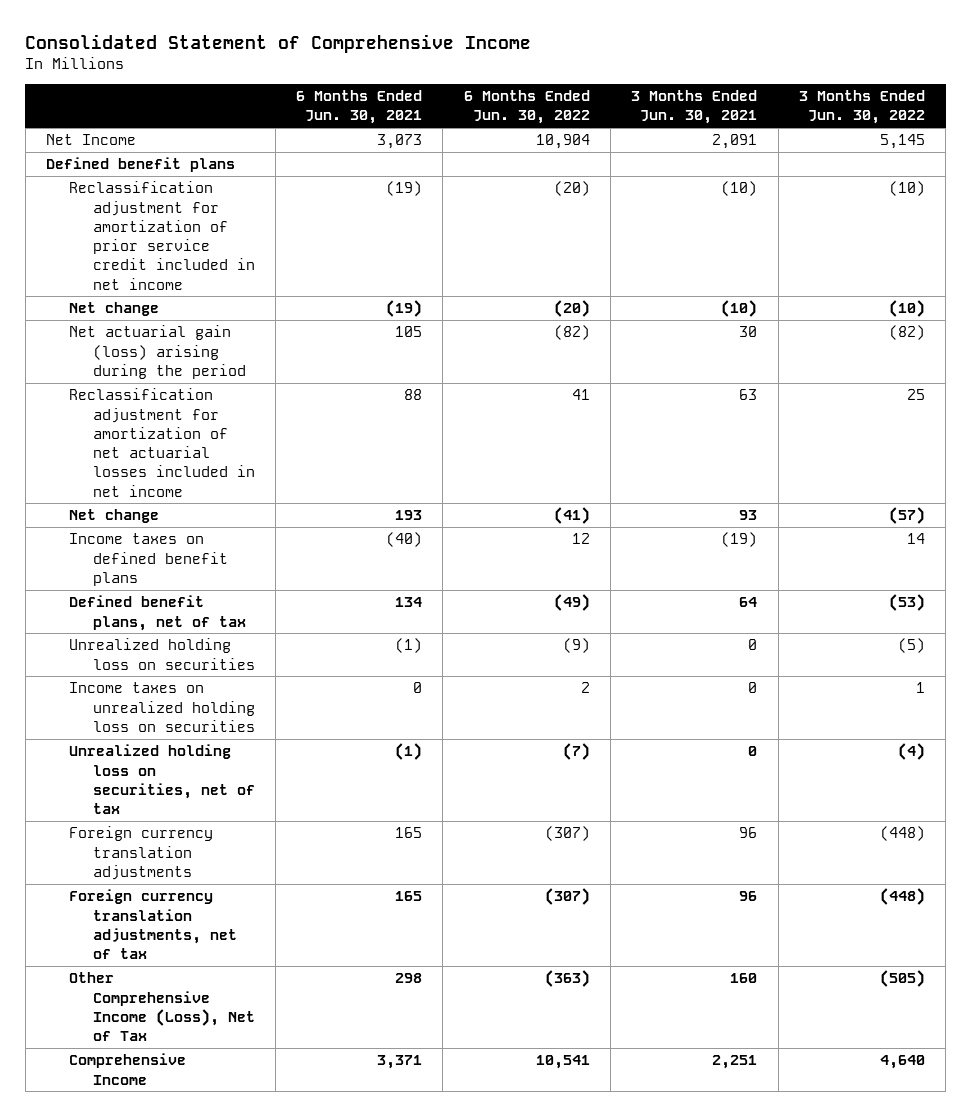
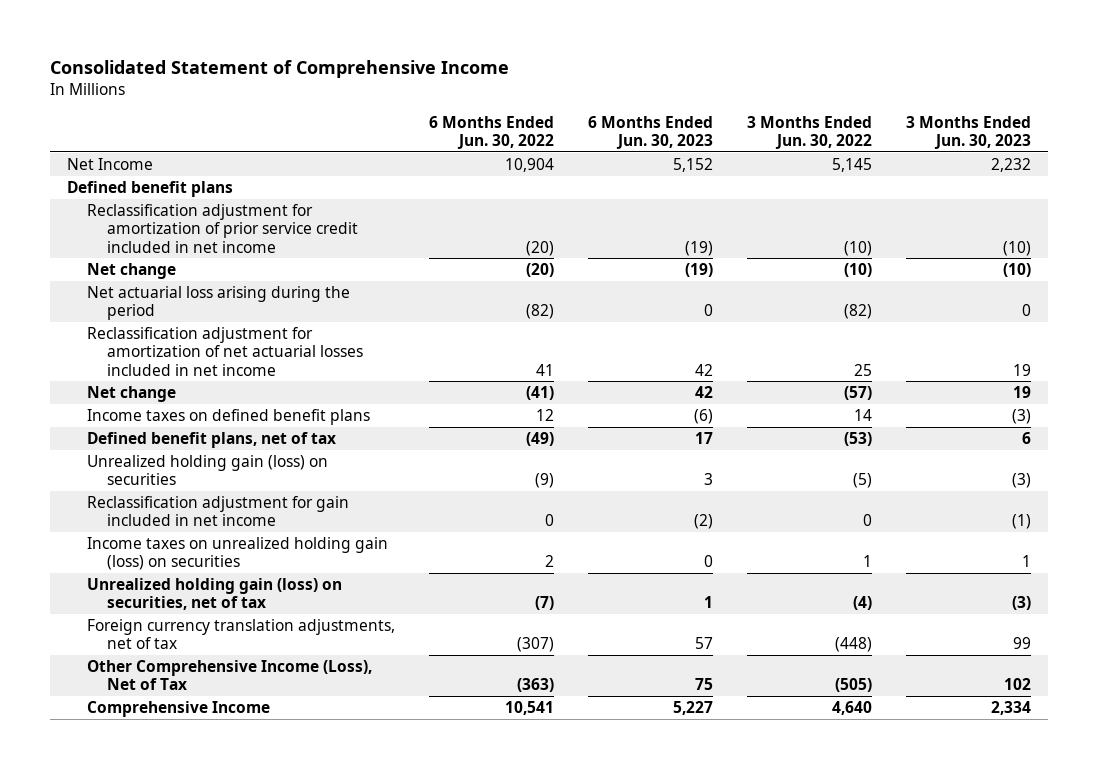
[296,90,423,125] 6 Months Ended Jun. 30, 2021 -> none
[631,90,758,125] 3 Months Ended Jun. 30, 2021 -> none
none -> [587,115,713,149] 6 Months Ended Jun. 30, 2023
none -> [905,115,1031,149] 3 Months Ended Jun. 30, 2023
[69,325,246,379] Net actuarial gain (loss) arising during the period -> [86,286,350,321] Net actuarial loss arising during the period
[69,826,214,880] Foreign currency translation adjustments -> none
[69,638,255,670] Unrealized holding loss on securities -> [86,455,328,486] Unrealized holding gain (loss) on securities
none -> [86,496,349,527] Reclassification adjustment for gain included in net income
[69,682,255,732] Income taxes on unrealized holding loss on securities -> [86,537,388,571] Income taxes on unrealized holding gain (loss) on securities
[69,744,255,815] Unrealized holding loss on securities, net of tax -> [86,578,342,611] Unrealized holding gain (loss) on securities, net of tax

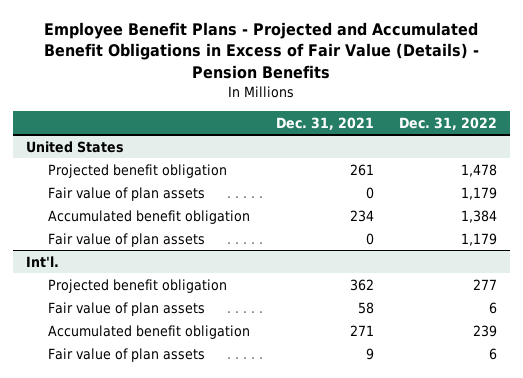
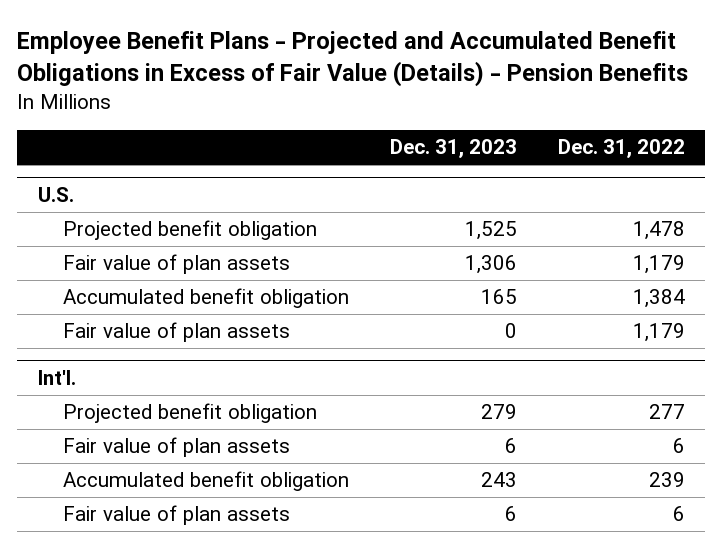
[275,116,374,130] Dec. 31, 2021 -> none
none -> [389,139,517,159] Dec. 31, 2023
[25,140,124,153] United States -> [37,186,74,202] U.S.

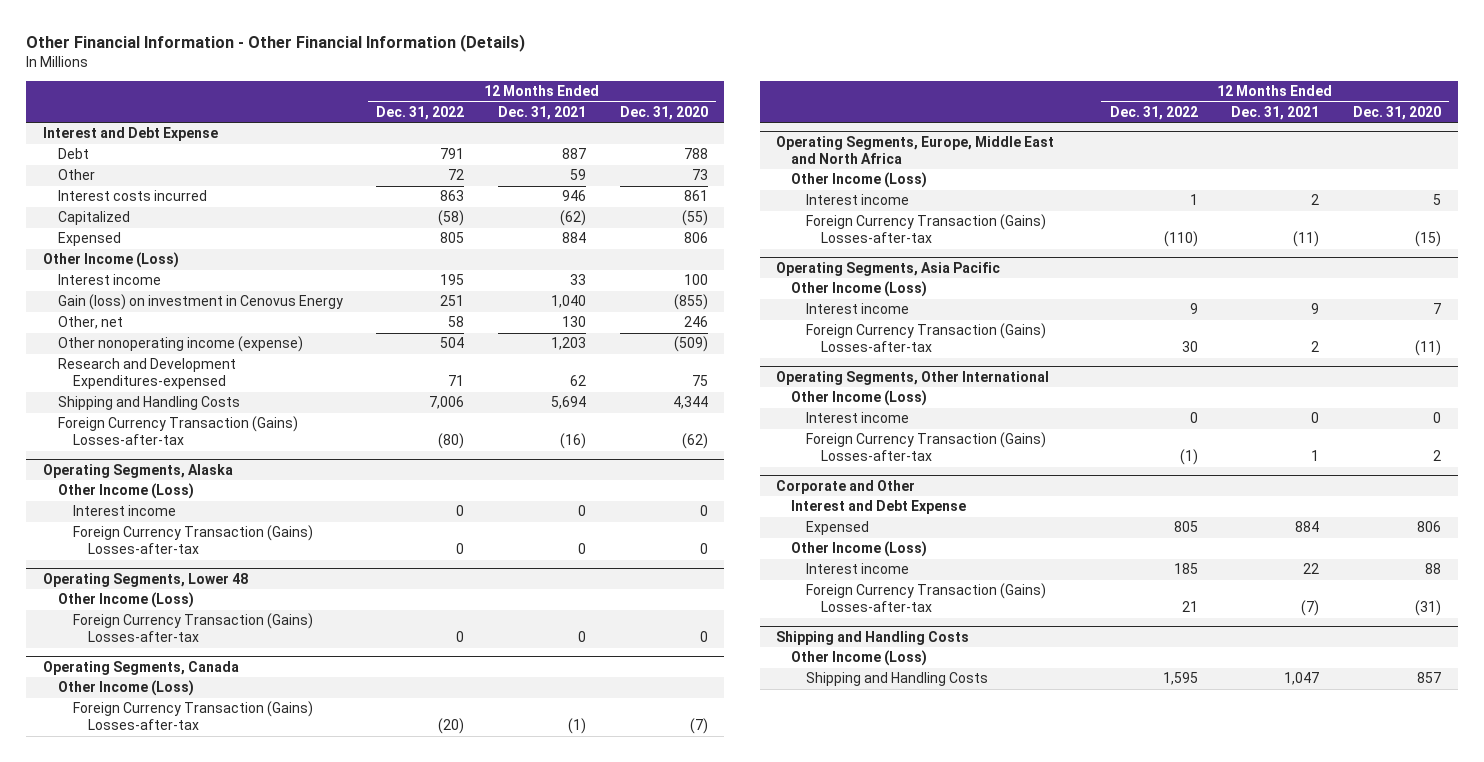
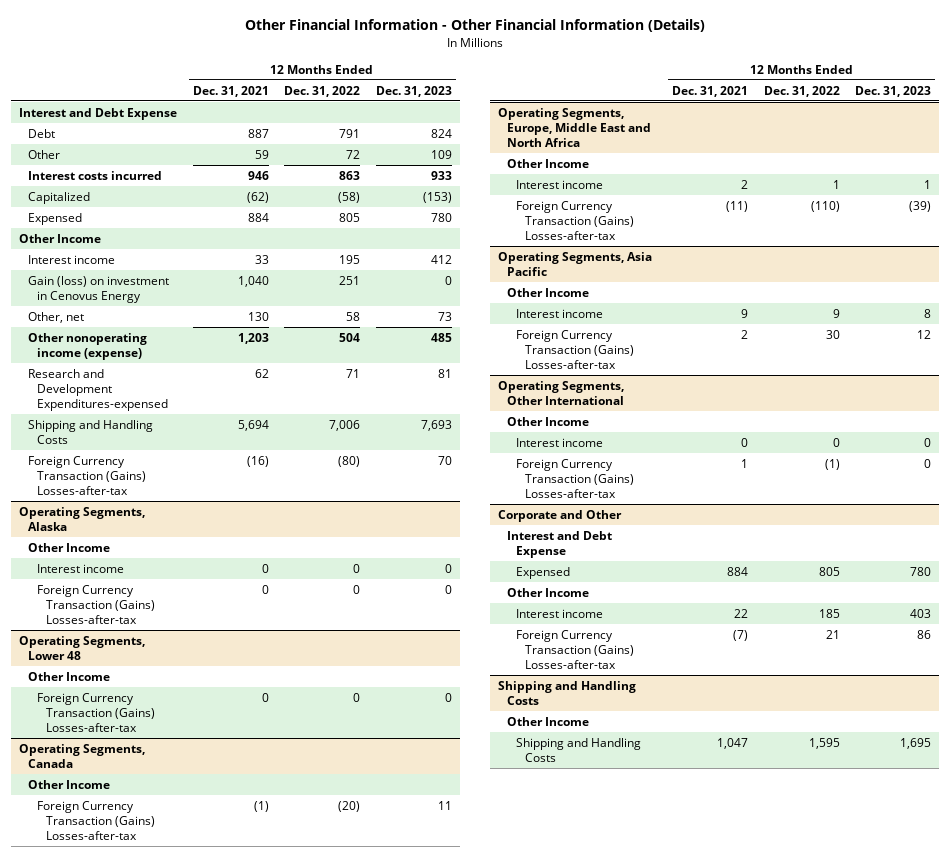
[619,105,708,120] Dec. 31, 2020 -> none
none -> [376,85,453,97] Dec. 31, 2023
[42,252,179,269] Other Income (Loss) -> [19,233,102,243] Other Income
[57,483,194,500] Other Income (Loss) -> [27,542,110,552] Other Income
[57,592,194,609] Other Income (Loss) -> [27,671,110,681] Other Income
[57,680,194,697] Other Income (Loss) -> [27,779,110,789] Other Income
[791,172,928,189] Other Income (Loss) -> [507,158,590,168] Other Income
[791,281,928,298] Other Income (Loss) -> [507,287,590,297] Other Income
[791,390,928,407] Other Income (Loss) -> [507,416,590,426] Other Income
[791,541,928,558] Other Income (Loss) -> [507,587,590,597] Other Income
[791,650,928,667] Other Income (Loss) -> [507,716,590,726] Other Income

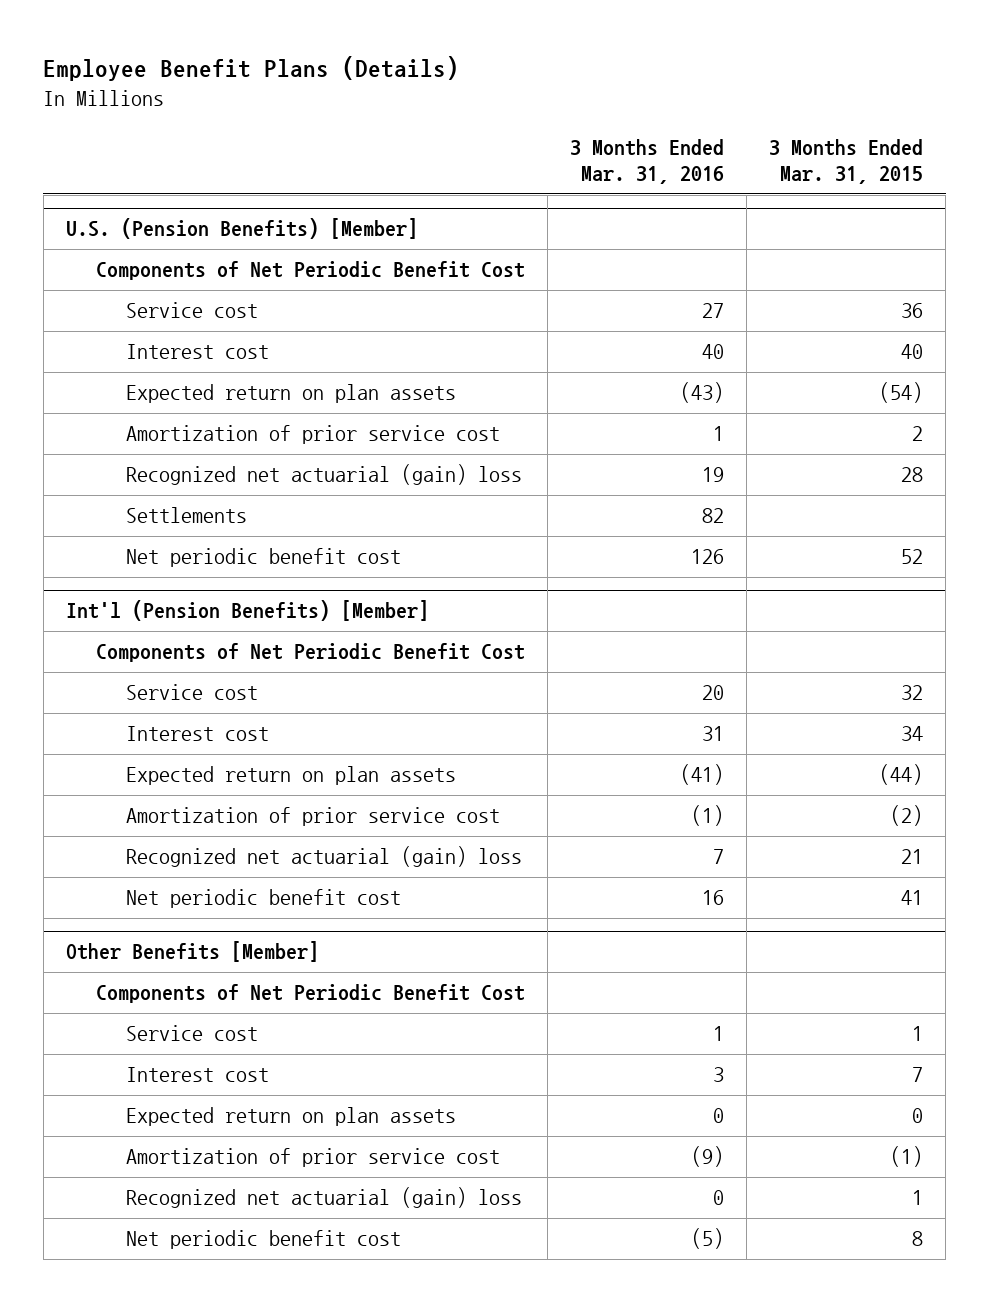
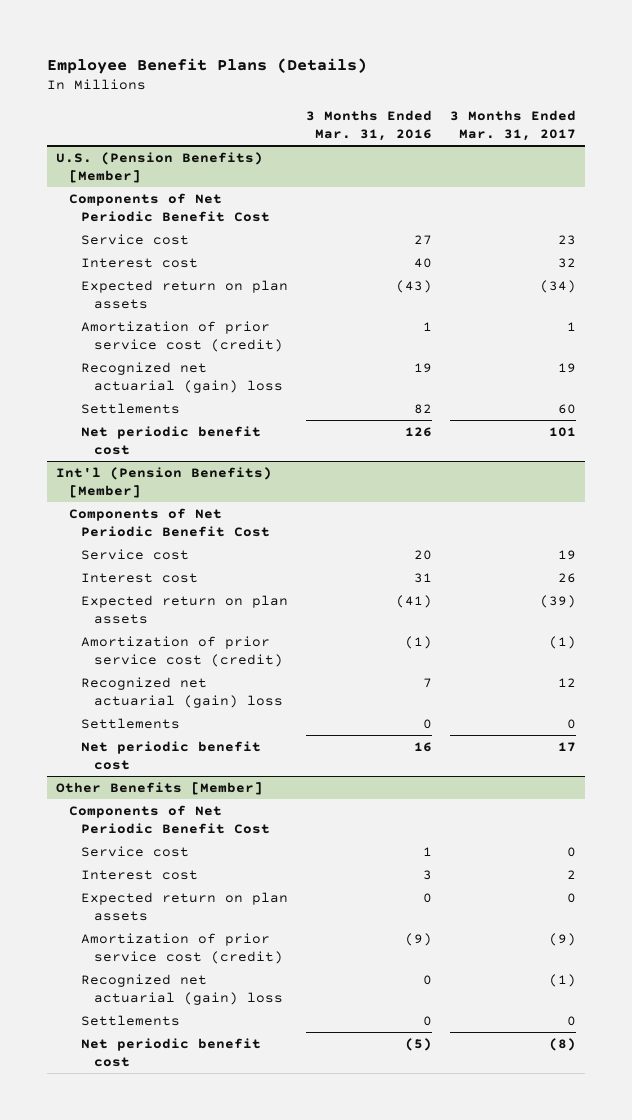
[769,138,924,184] 3 Months Ended Mar. 31, 2015 -> none
none -> [450,109,577,142] 3 Months Ended Mar. 31, 2017
[125,425,500,445] Amortization of prior service cost -> [81,320,284,353] Amortization of prior service cost (credit)
[125,807,500,827] Amortization of prior service cost -> [81,635,284,668] Amortization of prior service cost (credit)
none -> [81,717,181,729] Settlements
[125,1148,500,1168] Amortization of prior service cost -> [81,932,284,965] Amortization of prior service cost (credit)
none -> [81,1014,181,1026] Settlements

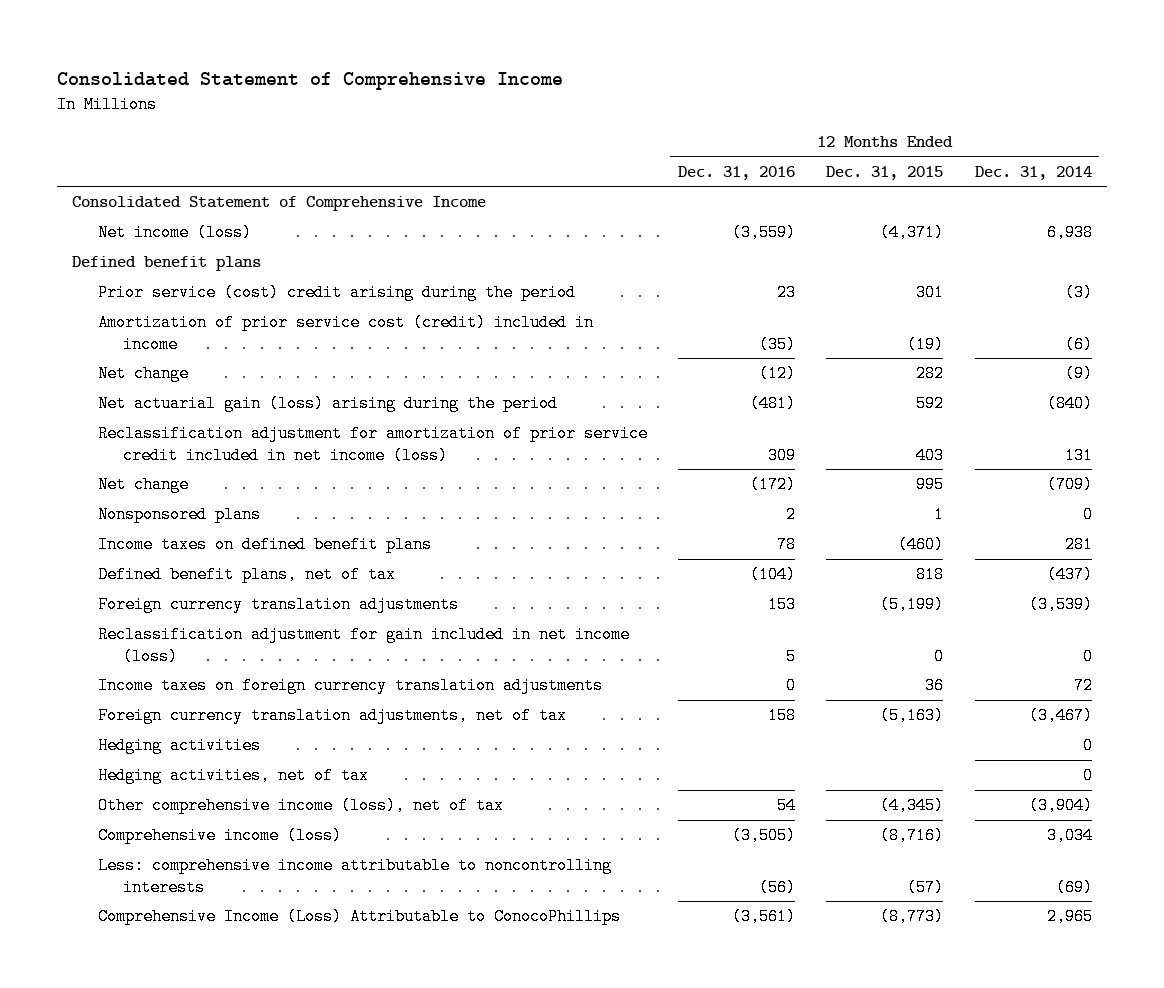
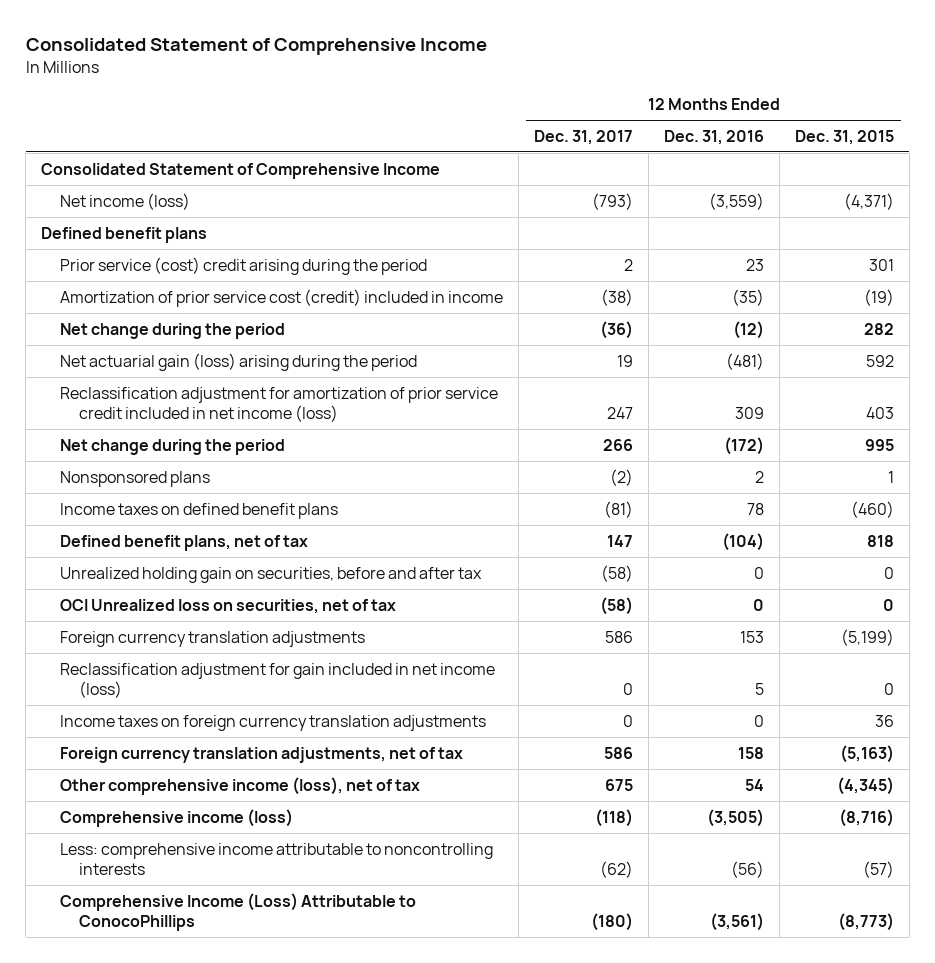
[974,165,1092,180] Dec. 31, 2014 -> none
none -> [534,130,634,146] Dec. 31, 2017
[97,365,189,383] Net change -> [60,322,286,339] Net change during the period
[97,476,189,494] Net change -> [60,438,286,455] Net change during the period
none -> [60,566,483,583] Unrealized holding gain on securities, before and after tax
none -> [60,598,397,614] OCI Unrealized loss on securities, net of tax
[97,737,261,755] Hedging activities -> none
[97,767,369,785] Hedging activities, net of tax -> none

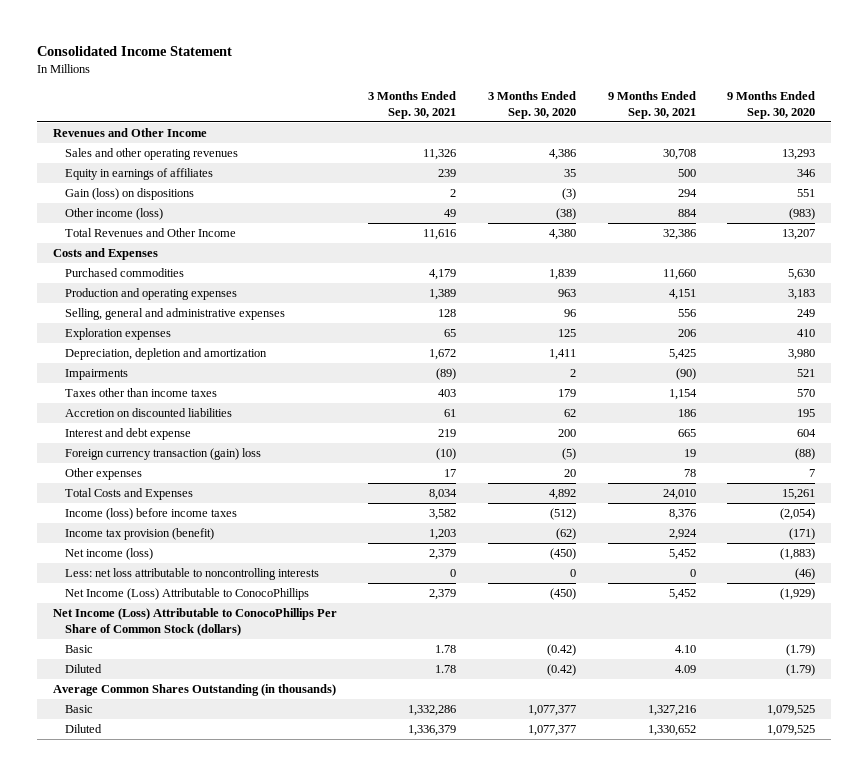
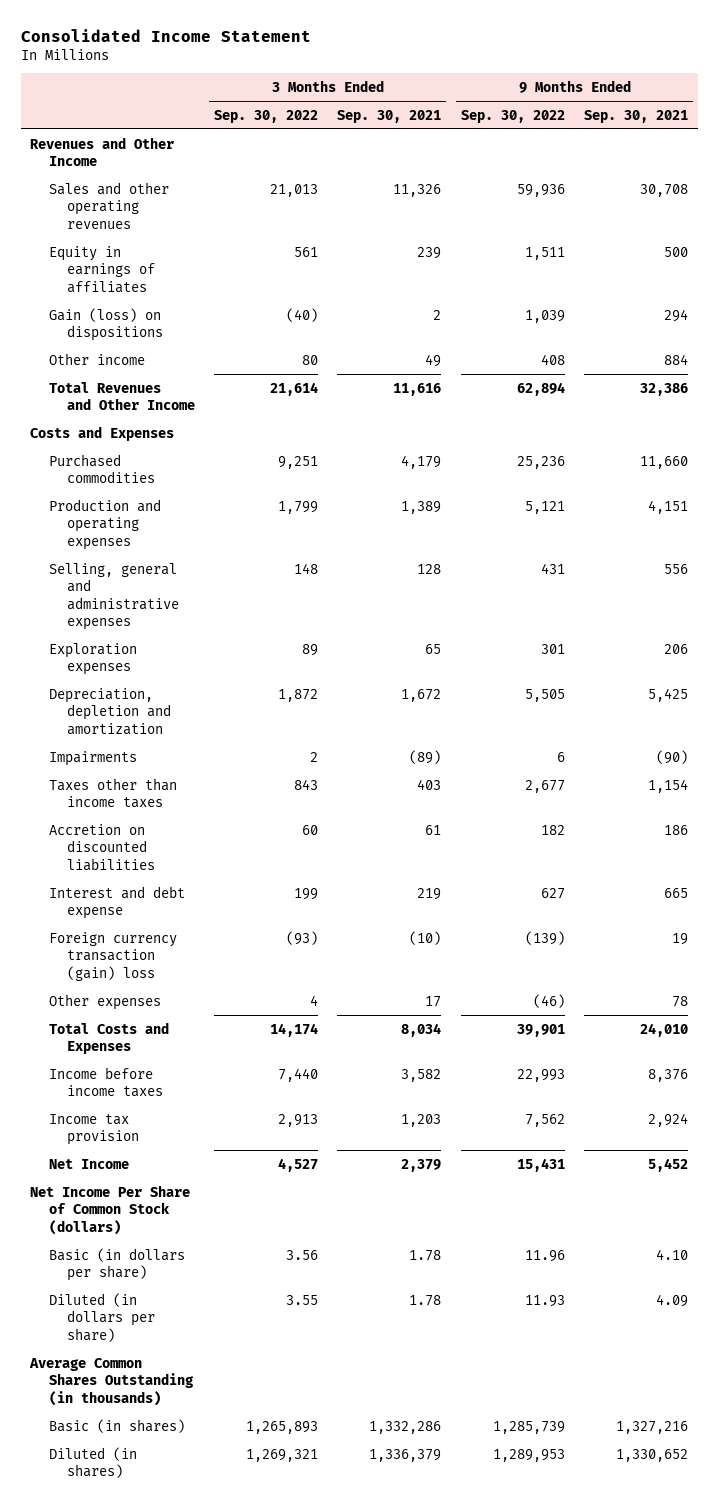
[487,91,576,119] 3 Months Ended Sep. 30, 2020 -> none
[727,91,816,119] 9 Months Ended Sep. 30, 2020 -> none
none -> [214,109,319,123] Sep. 30, 2022
none -> [460,109,565,123] Sep. 30, 2022
[64,208,163,221] Other income (loss) -> [48,352,145,365] Other income
[64,548,153,561] Net income (loss) -> none
[64,568,319,581] Less: net loss attributable to noncontrolling interests -> none
[64,508,237,521] Income (loss) before income taxes -> [48,1066,163,1098] Income before income taxes
[64,528,214,541] Income tax provision (benefit) -> [48,1113,139,1146] Income tax provision
[64,588,309,601] Net Income (Loss) Attributable to ConocoPhillips -> [48,1158,129,1169] Net Income
[52,608,337,636] Net Income (Loss) Attributable to ConocoPhillips Per Share of Common Stock (dollars) -> [30,1184,191,1235] Net Income Per Share of Common Stock (dollars)
[64,645,93,654] Basic -> [48,1247,185,1282] Basic (in dollars per share)
[64,664,102,674] Diluted -> [48,1292,155,1342] Diluted (in dollars per share)
[64,705,93,714] Basic -> [48,1418,185,1433] Basic (in shares)
[64,724,102,734] Diluted -> [48,1446,137,1479] Diluted (in shares)

